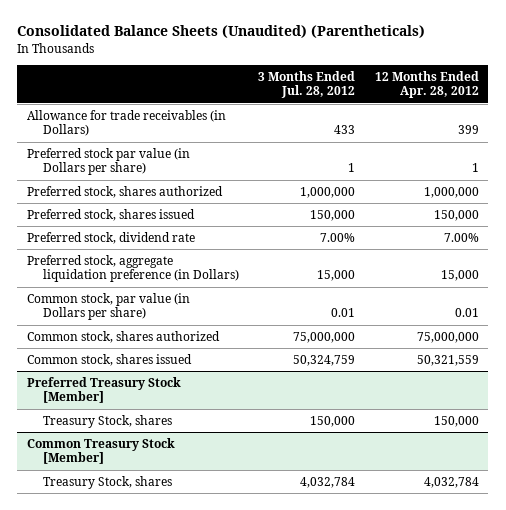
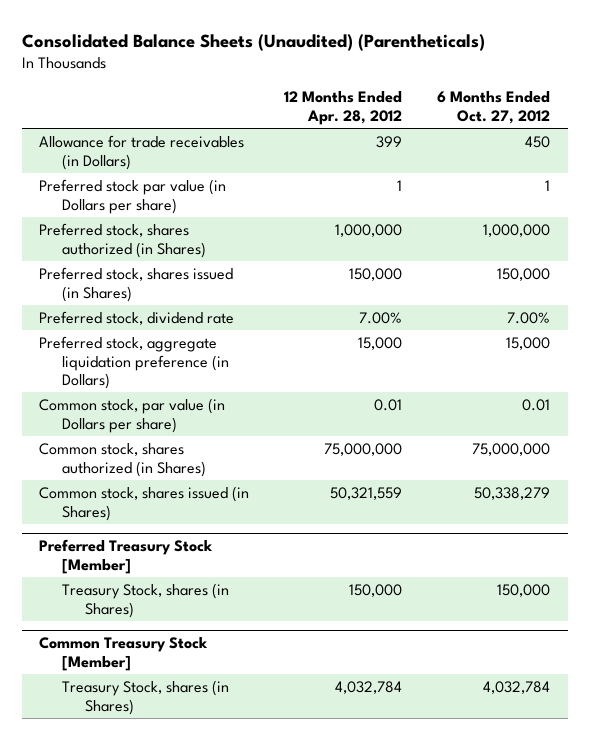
[258,71,356,99] 3 Months Ended Jul. 28, 2012 -> none
none -> [437,91,551,125] 6 Months Ended Oct. 27, 2012
[26,186,223,199] Preferred stock, shares authorized -> [39,222,206,258] Preferred stock, shares authorized (in Shares)
[26,209,195,222] Preferred stock, shares issued -> [39,266,234,302] Preferred stock, shares issued (in Shares)
[26,331,220,344] Common stock, shares authorized -> [39,442,206,477] Common stock, shares authorized (in Shares)
[26,354,192,367] Common stock, shares issued -> [39,485,250,521] Common stock, shares issued (in Shares)
[43,415,173,429] Treasury Stock, shares -> [61,582,229,618] Treasury Stock, shares (in Shares)
[43,476,173,490] Treasury Stock, shares -> [61,679,229,715] Treasury Stock, shares (in Shares)

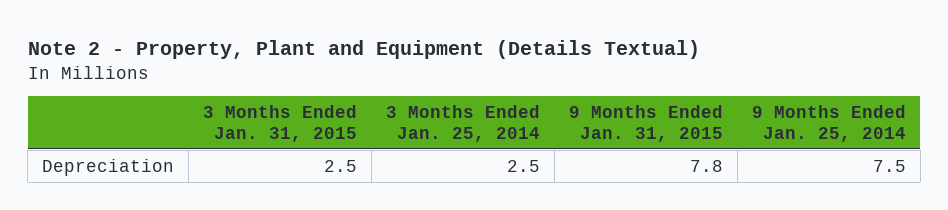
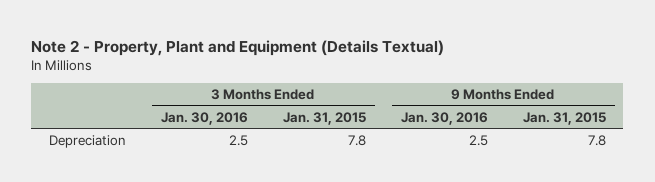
[385,105,540,142] 3 Months Ended Jan. 25, 2014 -> none
[751,105,906,142] 9 Months Ended Jan. 25, 2014 -> none
none -> [160,111,248,125] Jan. 30, 2016
none -> [400,111,488,125] Jan. 30, 2016
[324,159,358,172] 2.5 -> [347,134,366,146] 7.8

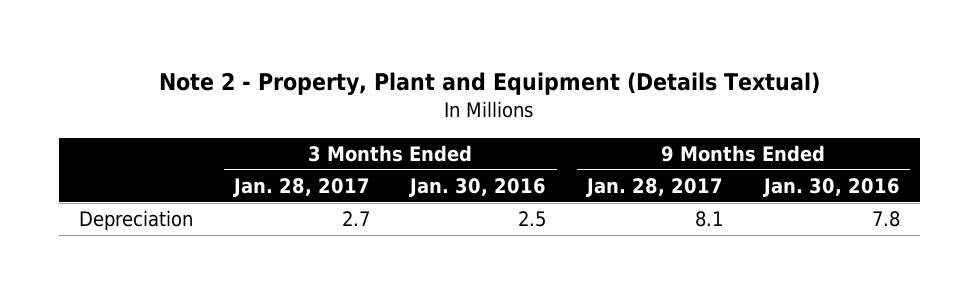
[282,111,366,125] Jan. 31, 2015 -> none
[522,111,606,125] Jan. 31, 2015 -> none
none -> [232,178,370,198] Jan. 28, 2017
none -> [586,178,724,198] Jan. 28, 2017
[468,134,488,146] 2.5 -> [871,211,900,228] 7.8

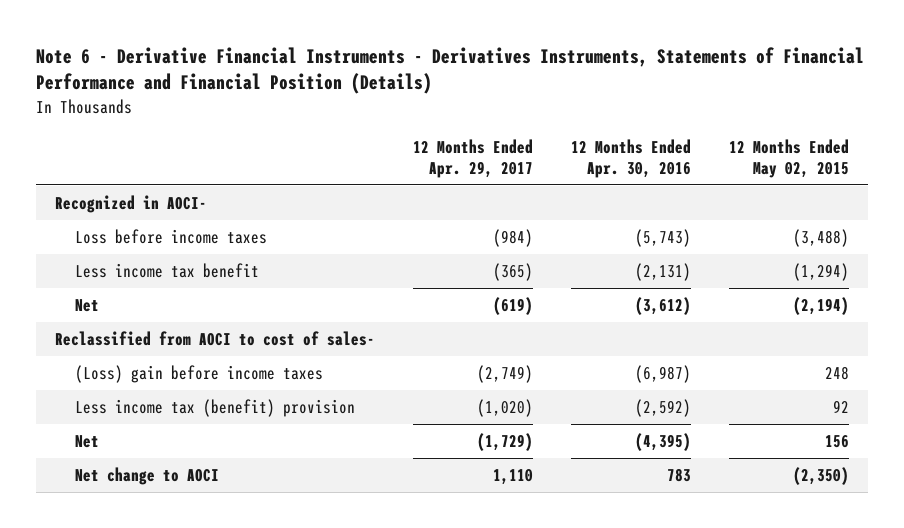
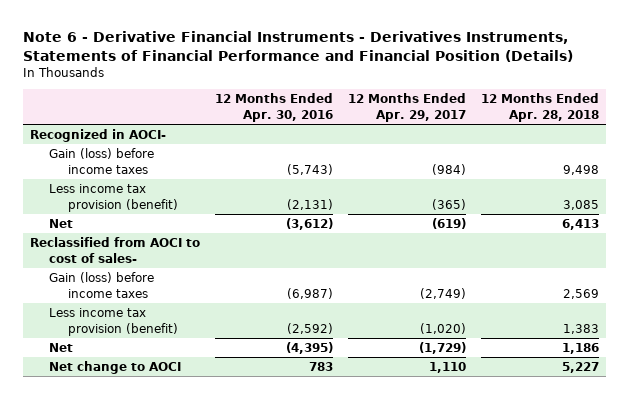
[728,138,849,178] 12 Months Ended May 02, 2015 -> none
none -> [480,93,599,122] 12 Months Ended Apr. 28, 2018
[74,229,267,245] Loss before income taxes -> [48,148,154,174] Gain (loss) before income taxes
[74,263,259,279] Less income tax benefit -> [48,184,178,212] Less income tax provision (benefit)
[74,365,323,384] (Loss) gain before income taxes -> [48,272,154,298] Gain (loss) before income taxes
[74,399,355,418] Less income tax (benefit) provision -> [48,308,178,336] Less income tax provision (benefit)

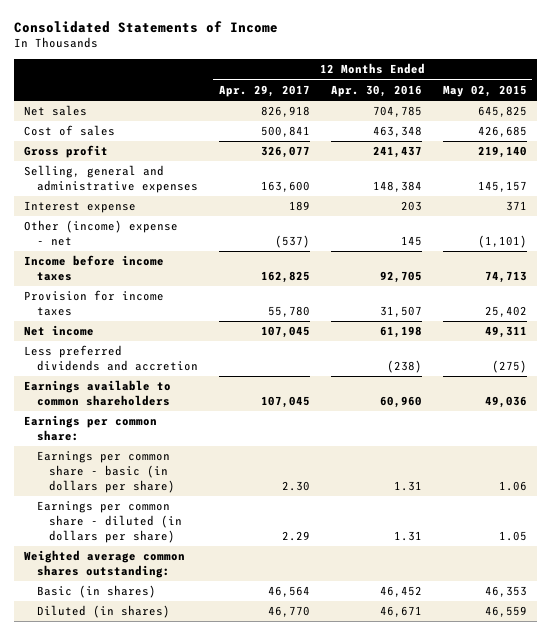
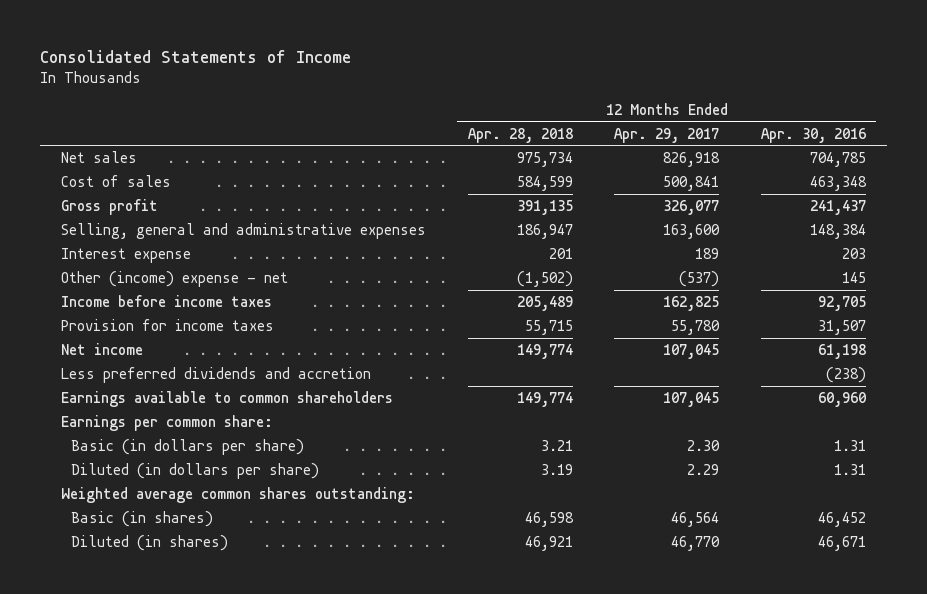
[442,84,527,97] May 02, 2015 -> none
none -> [467,127,573,143] Apr. 28, 2018
[36,451,176,493] Earnings per common share - basic (in dollars per share) -> [71,438,305,455] Basic (in dollars per share)
[36,501,183,543] Earnings per common share - diluted (in dollars per share) -> [71,462,320,479] Diluted (in dollars per share)

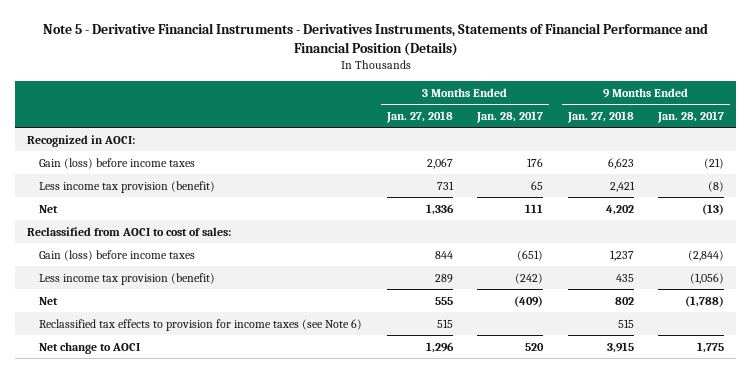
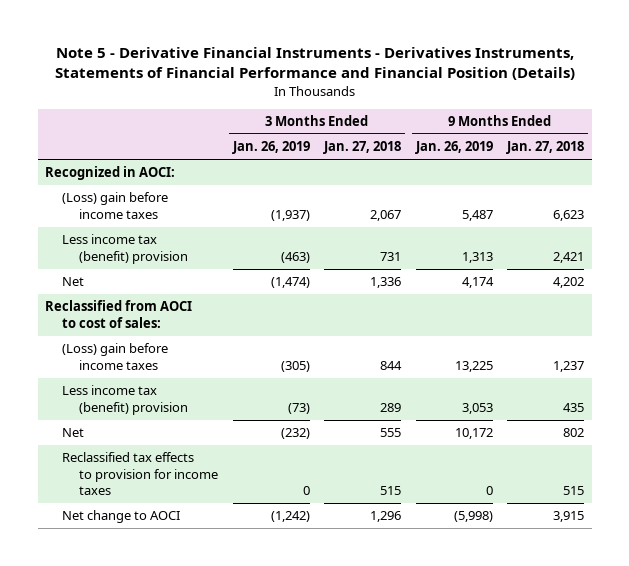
[476,111,544,124] Jan. 28, 2017 -> none
[657,111,725,124] Jan. 28, 2017 -> none
none -> [231,141,310,155] Jan. 26, 2019
none -> [414,141,493,155] Jan. 26, 2019
[39,157,196,169] Gain (loss) before income taxes -> [62,192,169,219] (Loss) gain before income taxes
[39,180,216,193] Less income tax provision (benefit) -> [62,234,189,264] Less income tax (benefit) provision
[39,249,196,261] Gain (loss) before income taxes -> [62,343,169,370] (Loss) gain before income taxes
[39,272,216,285] Less income tax provision (benefit) -> [62,385,189,415] Less income tax (benefit) provision
[39,318,363,331] Reclassified tax effects to provision for income taxes (see Note 6) -> [62,452,219,496] Reclassified tax effects to provision for income taxes

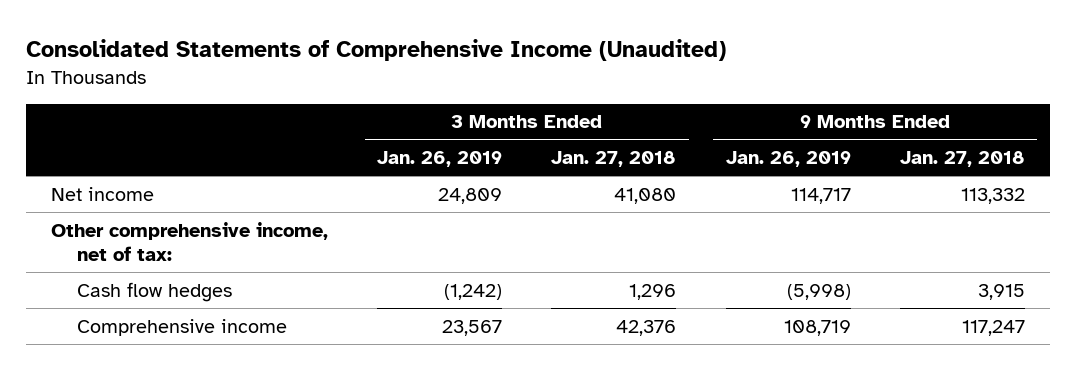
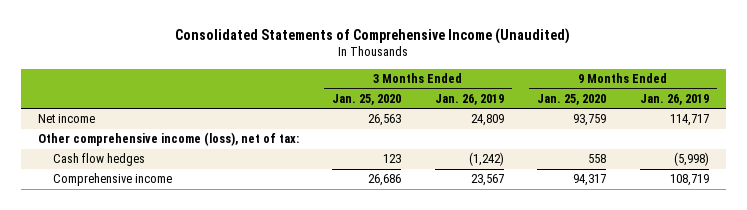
[551,150,677,167] Jan. 27, 2018 -> none
[899,150,1025,167] Jan. 27, 2018 -> none
none -> [332,93,402,105] Jan. 25, 2020
none -> [537,93,607,105] Jan. 25, 2020
[50,221,328,261] Other comprehensive income, net of tax: -> [37,132,299,147] Other comprehensive income (loss), net of tax:

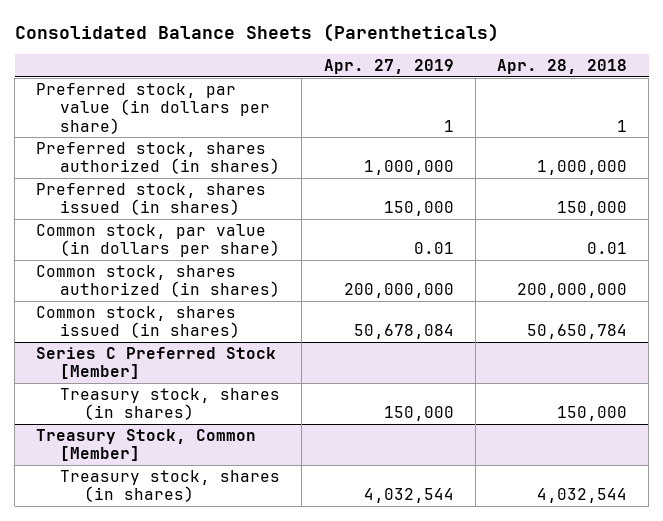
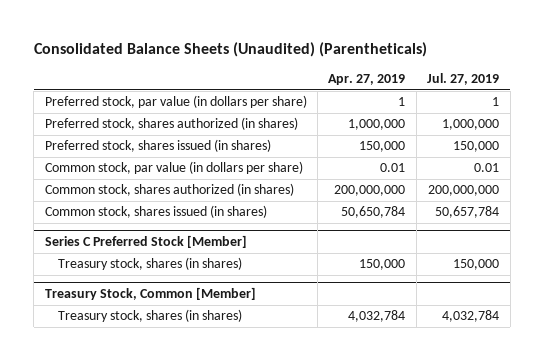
[14,22,499,42] Consolidated Balance Sheets (Parentheticals) -> [33,42,427,58] Consolidated Balance Sheets (Unaudited) (Parentheticals)
[496,59,627,75] Apr. 28, 2018 -> none
none -> [427,73,500,86] Jul. 27, 2019
[353,324,454,340] 50,678,084 -> [341,206,406,219] 50,650,784
[363,488,454,504] 4,032,544 -> [348,310,406,323] 4,032,784

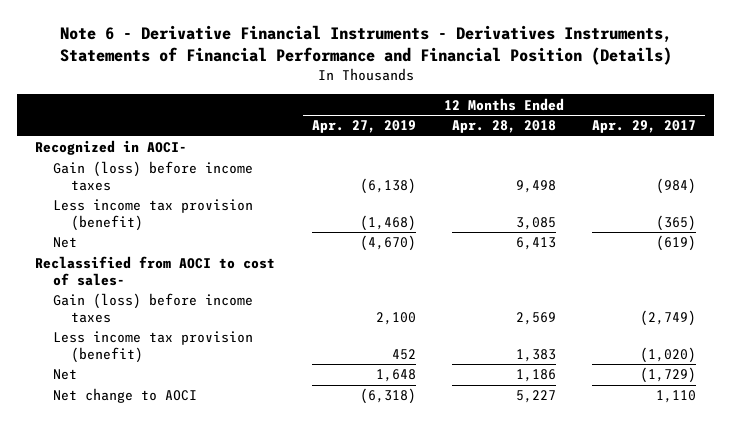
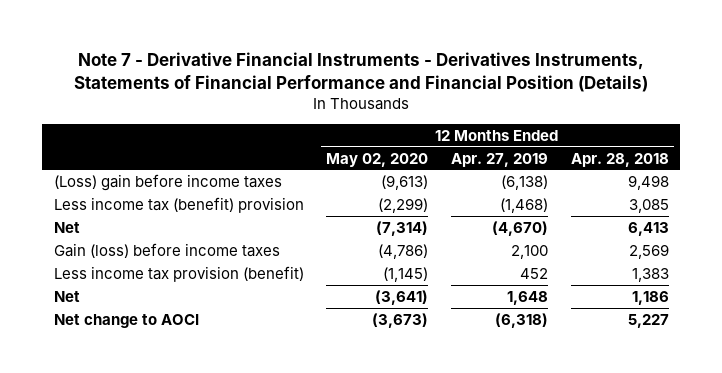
[59,25,672,66] Note 6 - Derivative Financial Instruments - Derivatives Instruments, Statements of Financial Performance and Financial Position (Details) -> [74,51,649,92] Note 7 - Derivative Financial Instruments - Derivatives Instruments, Statements of Financial Performance and Financial Position (Details)
[591,120,696,134] Apr. 29, 2017 -> none
none -> [326,152,429,167] May 02, 2020
[35,140,188,156] Recognized in AOCI- -> none
[53,161,254,192] Gain (loss) before income taxes -> [53,173,282,191] (Loss) gain before income taxes
[53,199,254,232] Less income tax provision (benefit) -> [53,196,304,213] Less income tax (benefit) provision
[35,256,276,287] Reclassified from AOCI to cost of sales- -> none

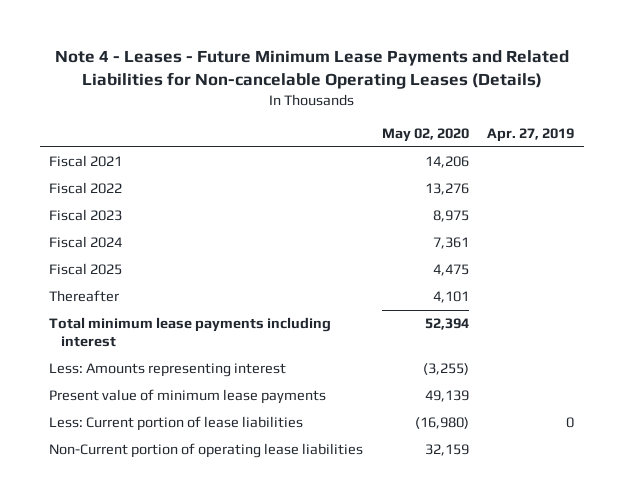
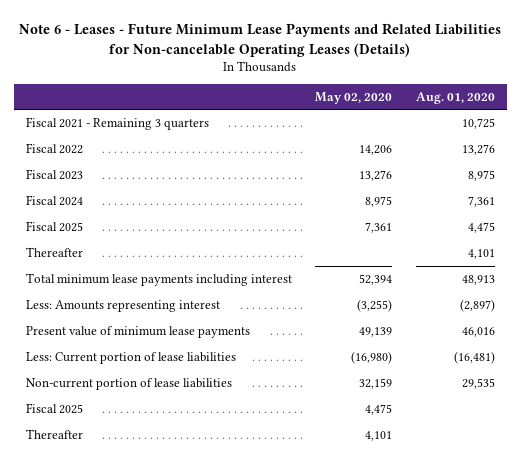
[54,50,569,90] Note 4 - Leases - Future Minimum Lease Payments and Related Liabilities for Non-cancelable Operating Leases (Details) -> [19,22,502,57] Note 6 - Leases - Future Minimum Lease Payments and Related Liabilities for Non-cancelable Operating Leases (Details)
[487,127,575,142] Apr. 27, 2019 -> none
none -> [416,91,496,104] Aug. 01, 2020
none -> [25,116,209,130] Fiscal 2021 - Remaining 3 quarters
[49,155,123,168] Fiscal 2021 -> [25,142,83,154] Fiscal 2022
[49,182,123,195] Fiscal 2022 -> [25,168,83,180] Fiscal 2023
[49,209,123,222] Fiscal 2023 -> [25,194,83,206] Fiscal 2024
[49,236,123,249] Fiscal 2024 -> [25,220,83,232] Fiscal 2025
none -> [25,246,83,257] Thereafter
[49,443,364,459] Non-Current portion of operating lease liabilities -> [25,377,232,390] Non-current portion of lease liabilities
[49,263,123,276] Fiscal 2025 -> [25,402,83,414] Fiscal 2025
[49,290,120,303] Thereafter -> [25,428,83,439] Thereafter

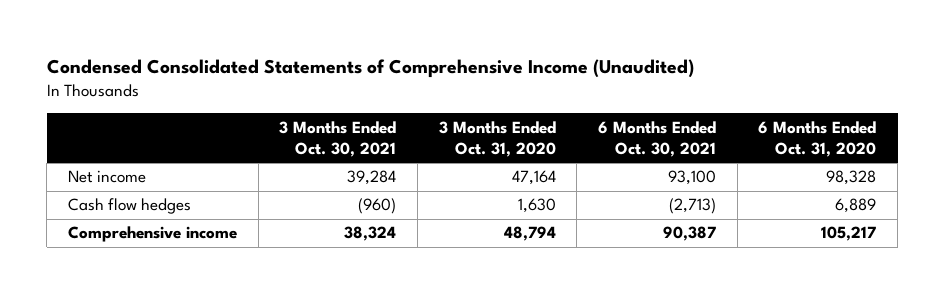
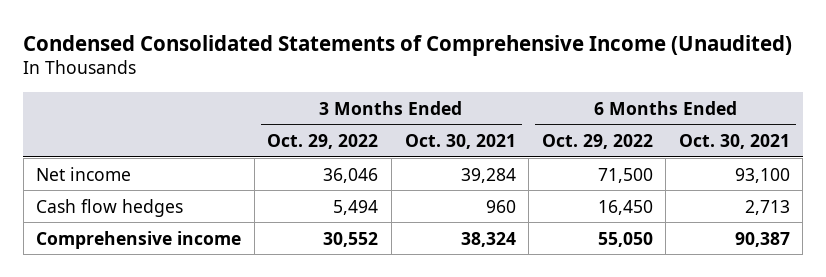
[438,120,556,158] 3 Months Ended Oct. 31, 2020 -> none
[758,120,877,158] 6 Months Ended Oct. 31, 2020 -> none
none -> [267,134,379,150] Oct. 29, 2022
none -> [541,134,653,150] Oct. 29, 2022
[358,198,397,215] (960) -> [485,199,516,213] 960
[668,198,716,215] (2,713) -> [744,199,790,215] 2,713

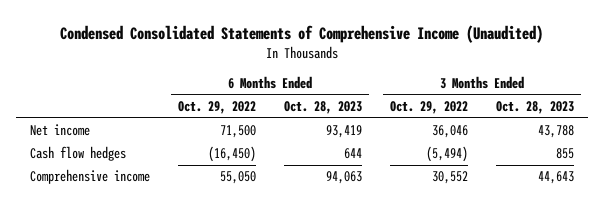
[404,134,516,150] Oct. 30, 2021 -> none
[678,134,790,150] Oct. 30, 2021 -> none
none -> [283,101,362,115] Oct. 28, 2023
none -> [495,101,574,115] Oct. 28, 2023
[333,199,379,215] 5,494 -> [425,146,468,163] (5,494)
[597,199,653,215] 16,450 -> [208,146,257,163] (16,450)

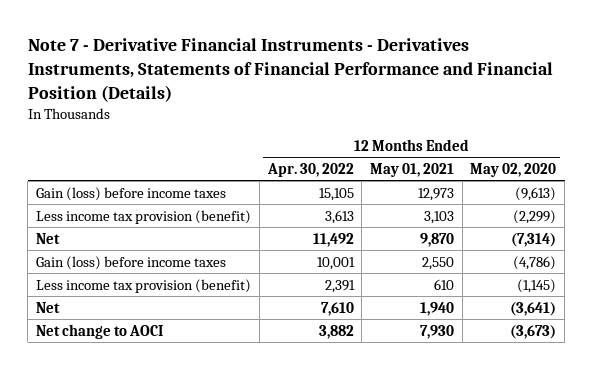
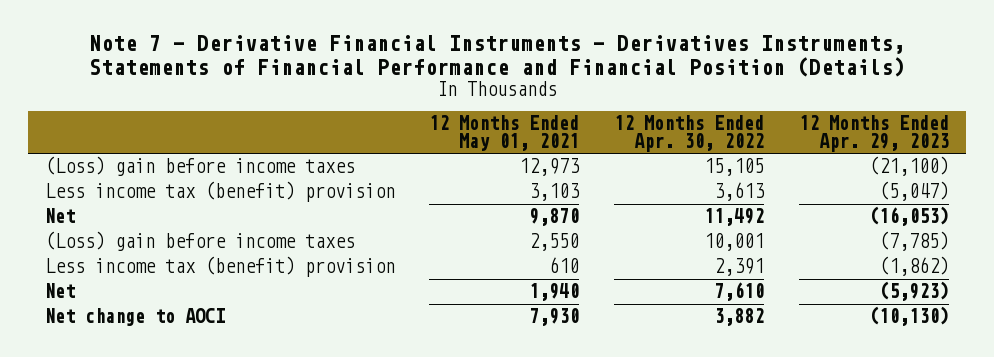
[470,162,557,177] May 02, 2020 -> none
none -> [798,115,949,153] 12 Months Ended Apr. 29, 2023
[36,186,227,201] Gain (loss) before income taxes -> [44,156,355,177] (Loss) gain before income taxes
[36,209,252,224] Less income tax provision (benefit) -> [44,181,395,203] Less income tax (benefit) provision
[36,255,227,270] Gain (loss) before income taxes -> [44,231,355,252] (Loss) gain before income taxes
[36,278,252,293] Less income tax provision (benefit) -> [44,256,395,278] Less income tax (benefit) provision

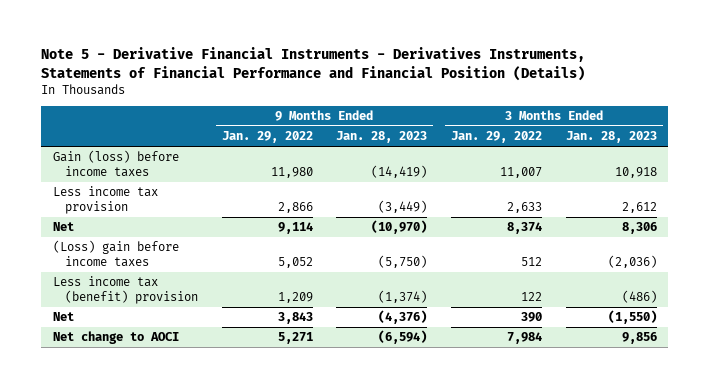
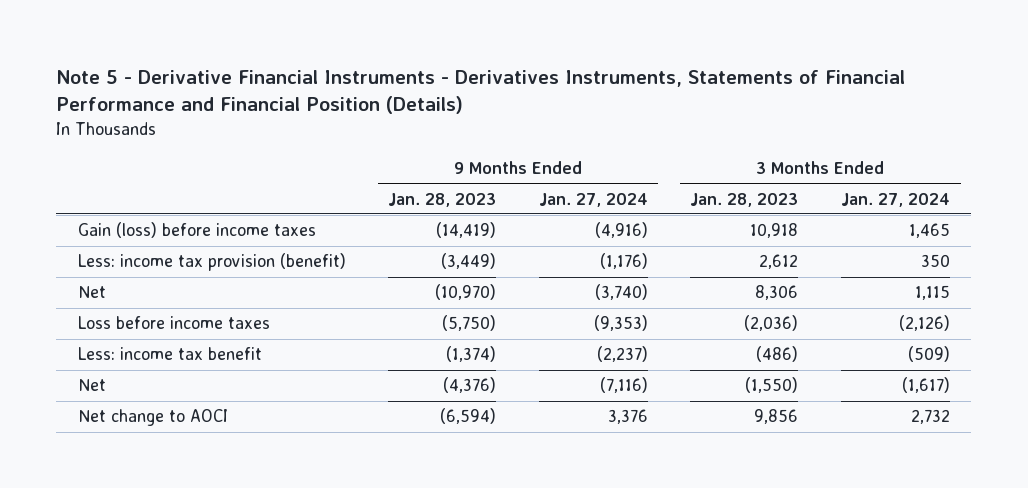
[221,131,313,144] Jan. 29, 2022 -> none
[450,131,542,144] Jan. 29, 2022 -> none
none -> [538,192,648,207] Jan. 27, 2024
none -> [840,192,950,207] Jan. 27, 2024
[52,186,158,214] Less income tax provision -> [77,253,346,272] Less: income tax provision (benefit)
[52,240,179,267] (Loss) gain before income taxes -> [77,316,270,330] Loss before income taxes
[52,276,198,304] Less income tax (benefit) provision -> [77,347,262,361] Less: income tax benefit

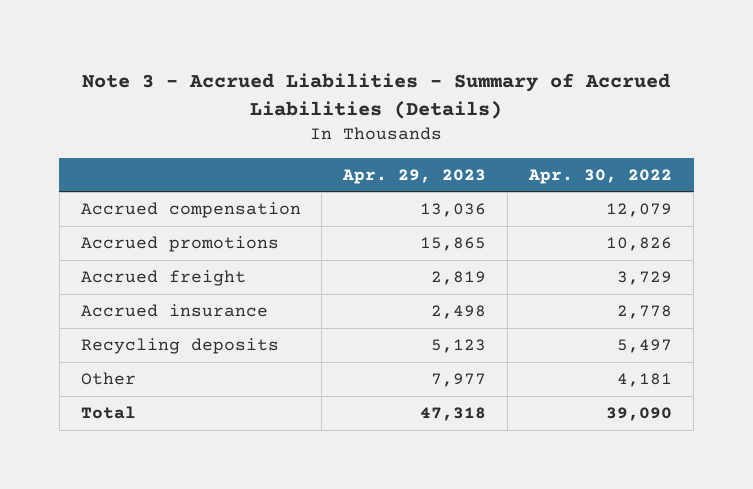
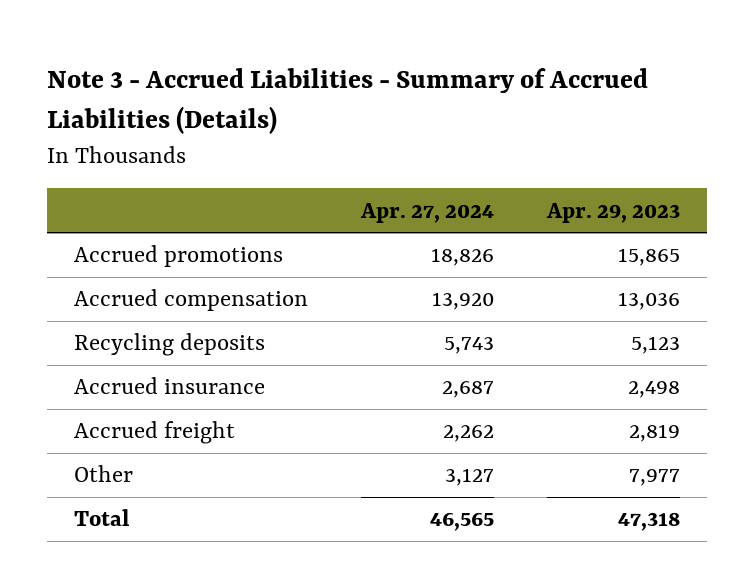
[528,168,673,184] Apr. 30, 2022 -> none
none -> [360,202,495,223] Apr. 27, 2024
[80,202,301,219] Accrued compensation -> [74,289,309,312] Accrued compensation
[80,304,268,318] Accrued insurance -> [74,377,266,395] Accrued insurance
[80,270,246,287] Accrued freight -> [74,421,236,445] Accrued freight

